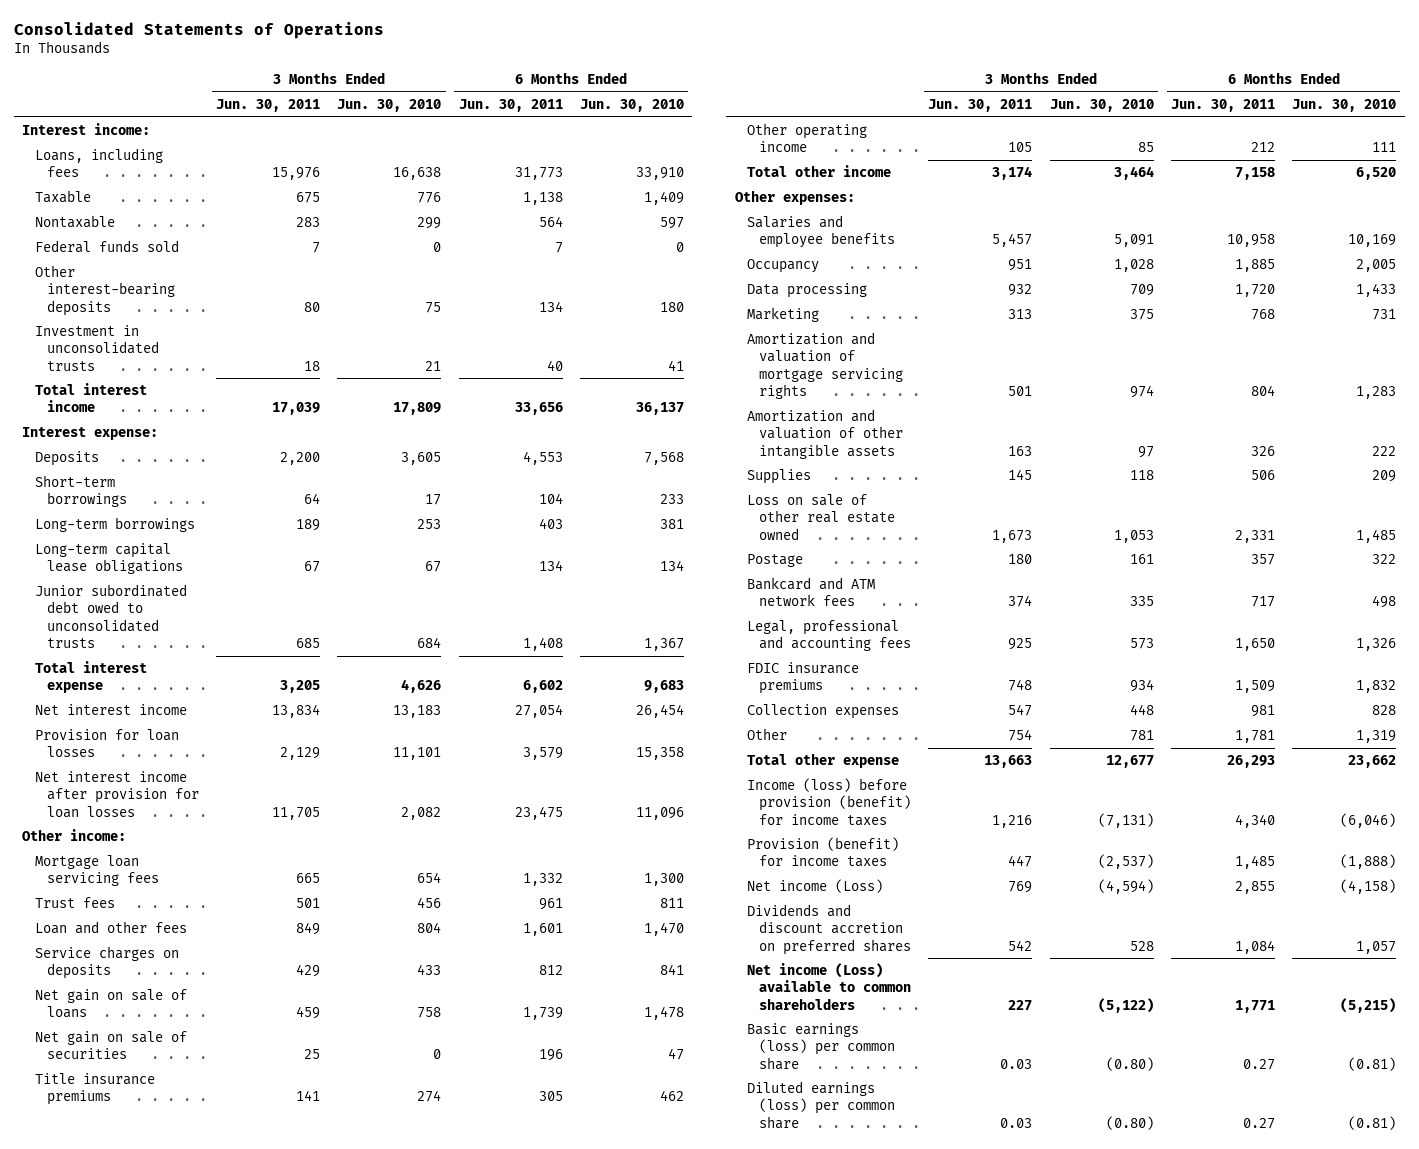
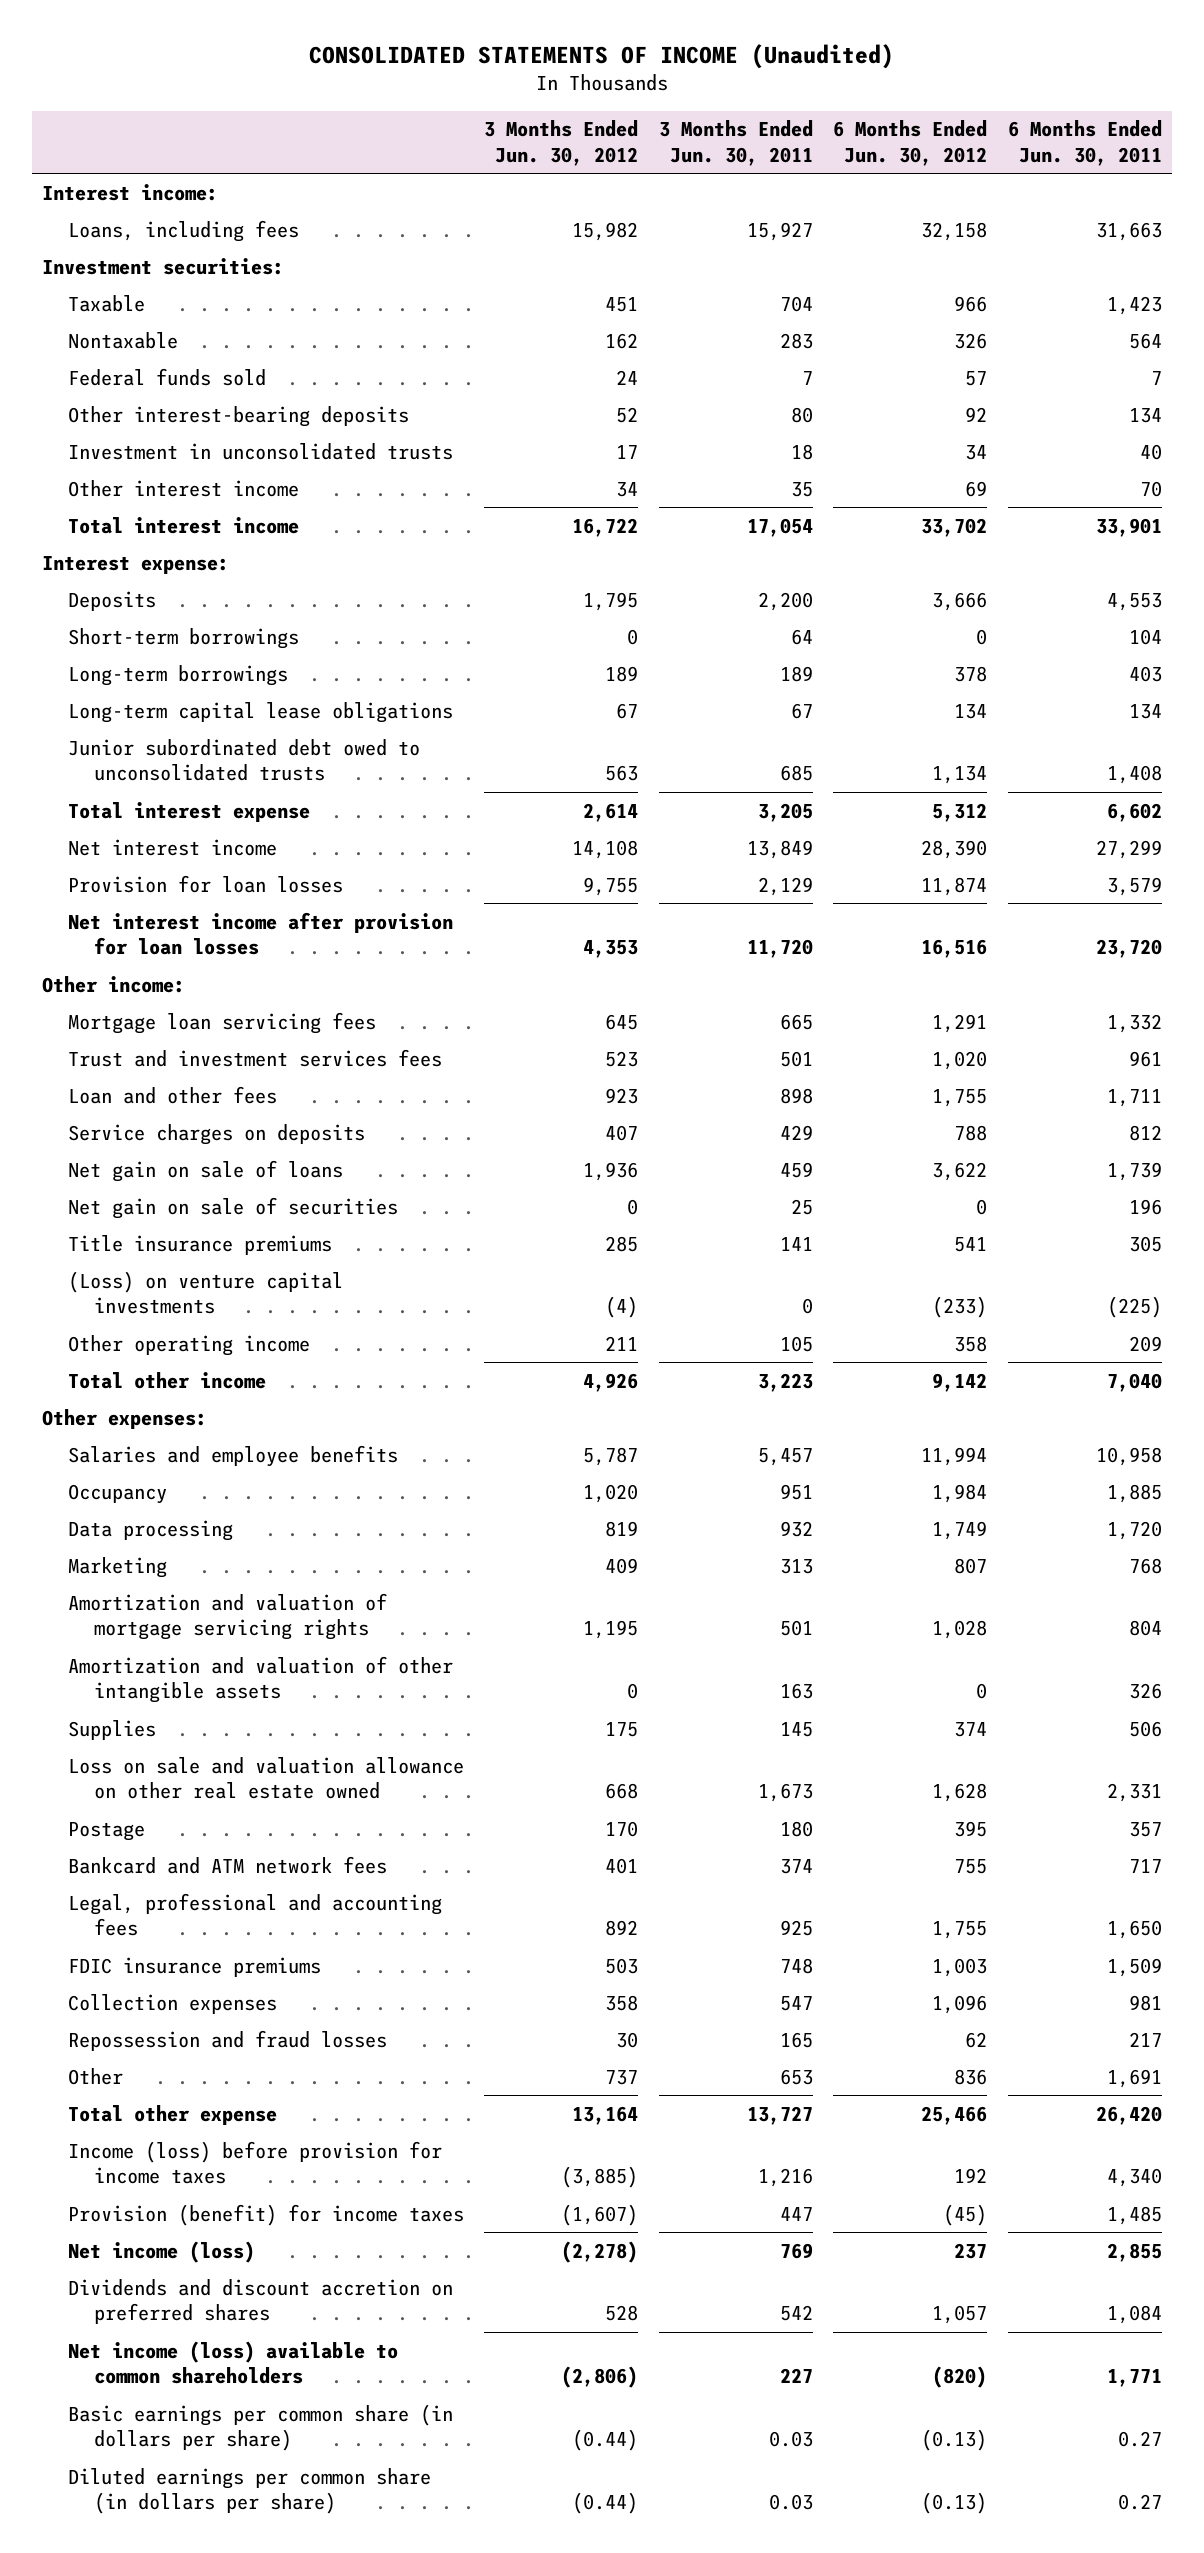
[13,21,384,39] Consolidated Statements of Operations -> [308,44,894,70] CONSOLIDATED STATEMENTS OF INCOME (Unaudited)
[337,98,442,112] Jun. 30, 2010 -> none
[579,98,684,112] Jun. 30, 2010 -> none
none -> [484,120,639,166] 3 Months Ended Jun. 30, 2012
none -> [833,120,988,166] 6 Months Ended Jun. 30, 2012
[272,167,321,181] 15,976 -> [746,221,813,241] 15,927
[514,167,563,181] 31,773 -> [1095,221,1162,241] 31,663
none -> [42,257,285,275] Investment securities:
[296,192,321,204] 675 -> [779,295,813,312] 704
[522,192,563,206] 1,138 -> [1106,295,1162,315] 1,423
none -> [68,479,300,497] Other interest income
[272,402,321,416] 17,039 -> [746,517,813,537] 17,054
[514,402,563,416] 33,656 -> [1095,517,1162,537] 33,901
[272,704,321,719] 13,834 -> [746,839,813,859] 13,849
[514,704,563,719] 27,054 -> [1095,839,1162,859] 27,299
[272,806,321,820] 11,705 -> [746,939,813,959] 11,720
[514,805,563,820] 23,475 -> [1095,939,1162,959] 23,720
[34,897,115,909] Trust fees -> [68,1048,443,1067] Trust and investment services fees
[296,922,321,936] 849 -> [779,1087,813,1104] 898
[522,923,563,937] 1,601 -> [1106,1088,1162,1107] 1,711
none -> [68,1270,344,1315] (Loss) on venture capital investments
[1250,142,1275,153] 212 -> [1128,1335,1162,1352] 209
[992,166,1033,181] 3,174 -> [757,1372,813,1392] 3,223
[1234,167,1275,181] 7,158 -> [1106,1372,1162,1392] 7,040
[747,494,896,540] Loss on sale of other real estate owned -> [68,1756,465,1800] Loss on sale and valuation allowance on other real estate owned
none -> [68,2029,388,2051] Repossession and fraud losses
[1008,729,1033,742] 754 -> [779,2068,813,2085] 653
[1234,730,1275,744] 1,781 -> [1106,2068,1162,2088] 1,691
[984,755,1033,769] 13,663 -> [746,2105,813,2125] 13,727
[1226,755,1275,769] 26,293 -> [1095,2105,1162,2125] 26,420
[747,778,912,826] Income (loss) before provision (benefit) for income taxes -> [68,2140,443,2185] Income (loss) before provision for income taxes
[747,879,884,894] Net income (Loss) -> [68,2240,256,2263] Net income (loss)
[747,963,912,1010] Net income (Loss) available to common shareholders -> [68,2340,399,2385] Net income (loss) available to common shareholders
[747,1023,896,1070] Basic earnings (loss) per common share -> [68,2403,454,2452] Basic earnings per common share (in dollars per share)
[747,1081,896,1129] Diluted earnings (loss) per common share -> [68,2467,432,2515] Diluted earnings per common share (in dollars per share)

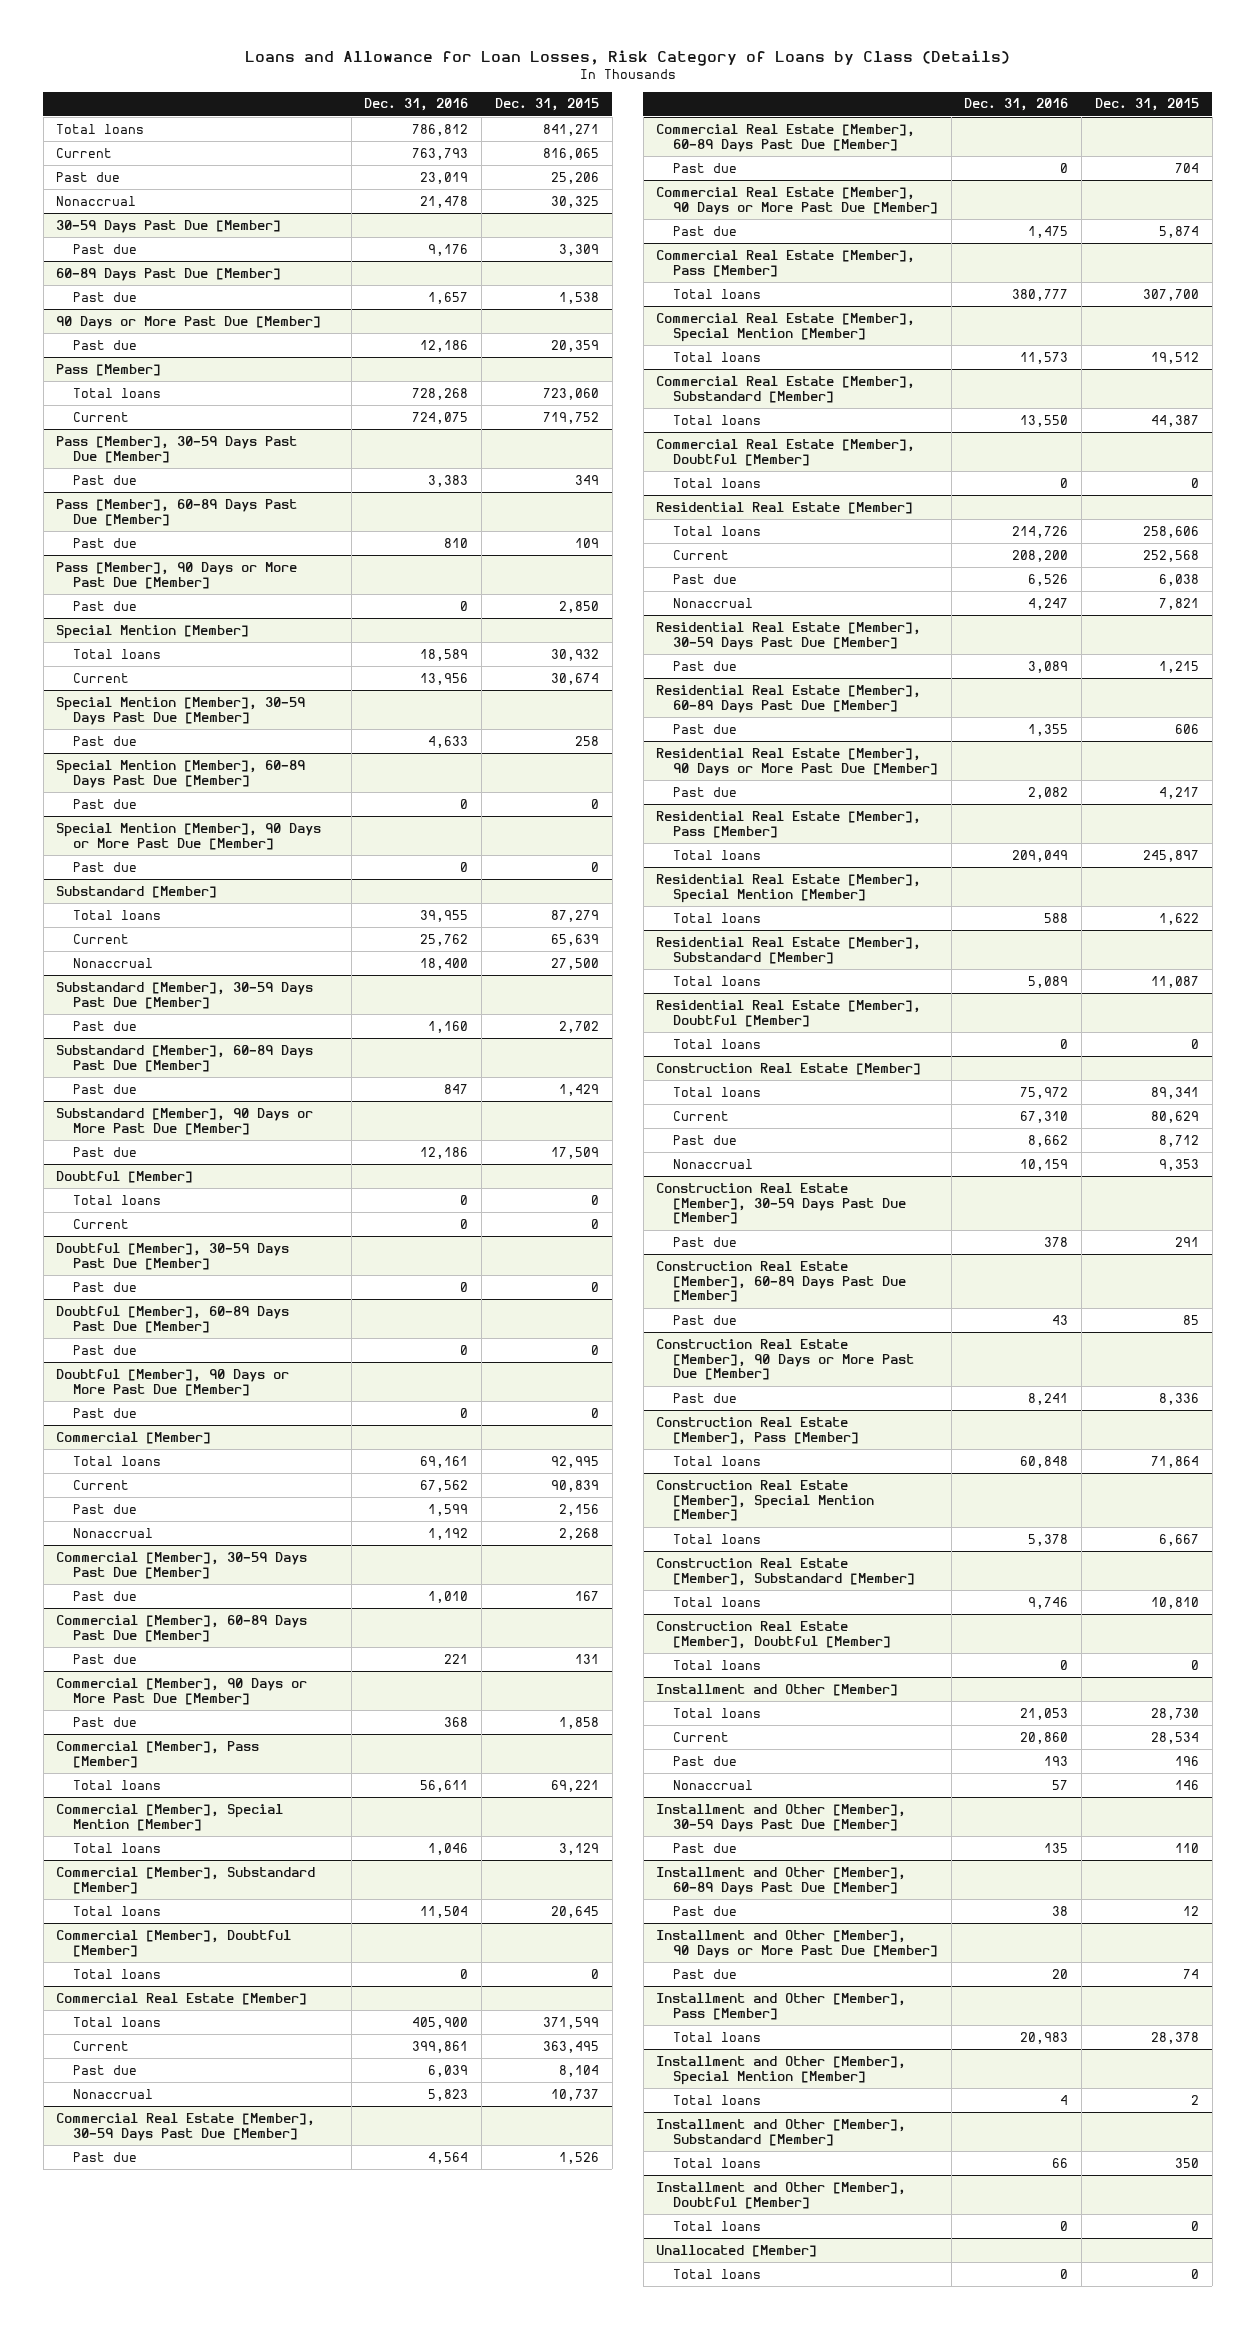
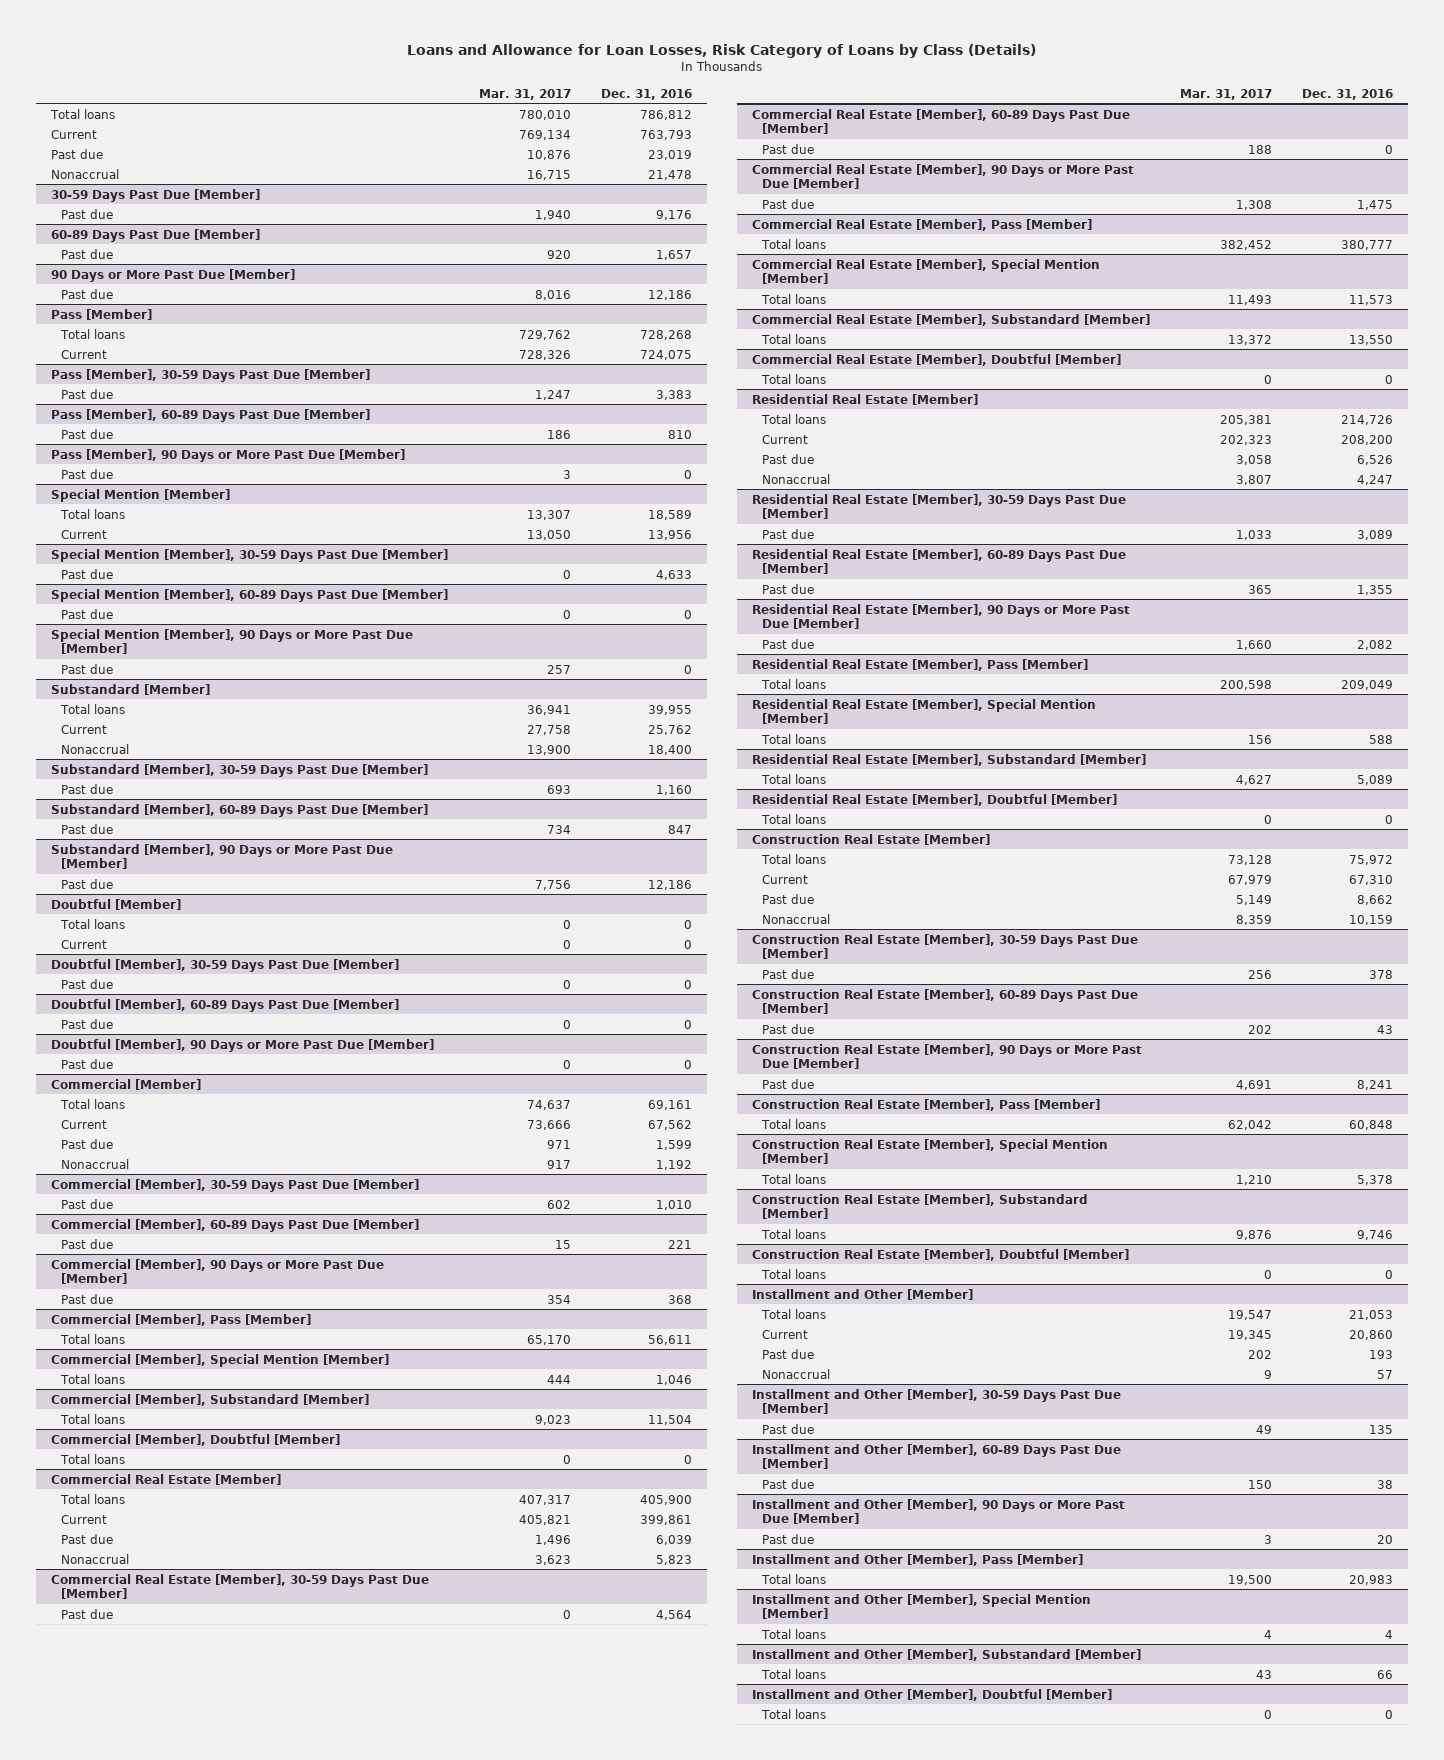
[494,98,599,112] Dec. 31, 2015 -> none
none -> [478,88,571,100] Mar. 31, 2017
[656,2244,818,2257] Unallocated [Member] -> none
[672,2268,761,2279] Total loans -> none

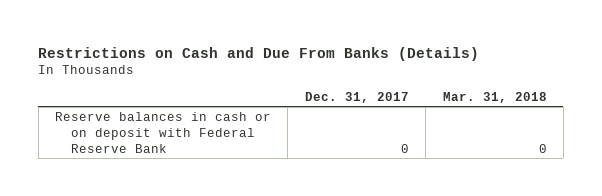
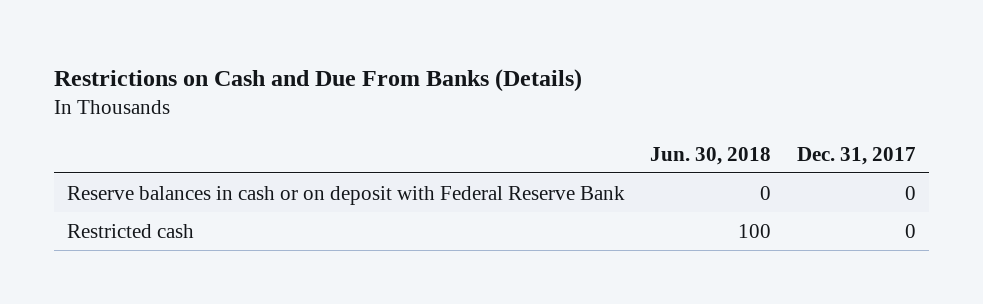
[442,91,547,103] Mar. 31, 2018 -> none
none -> [650,146,772,165] Jun. 30, 2018
none -> [66,223,194,238] Restricted cash

